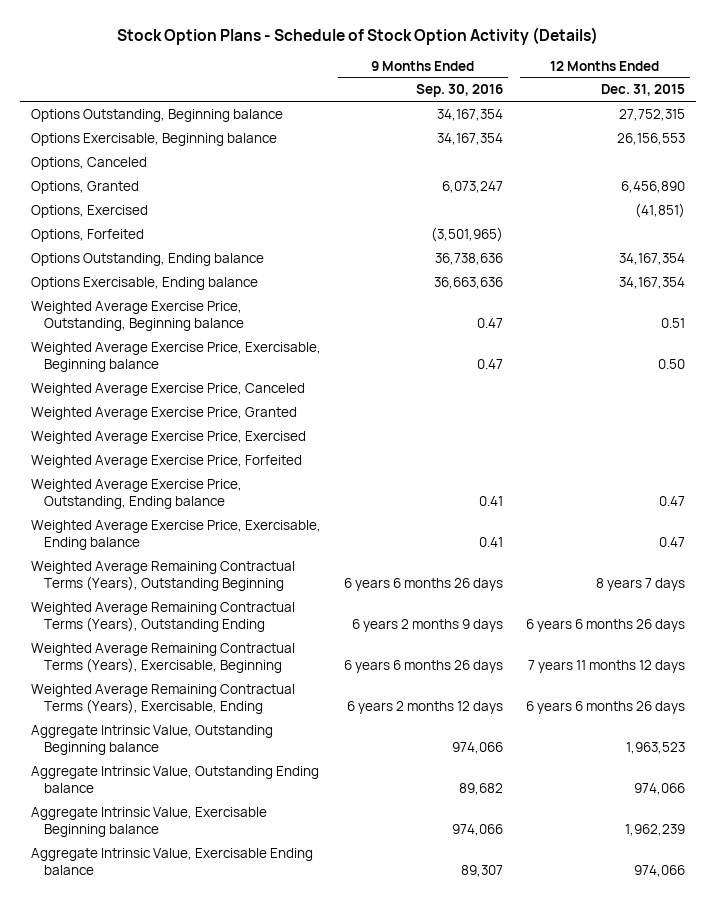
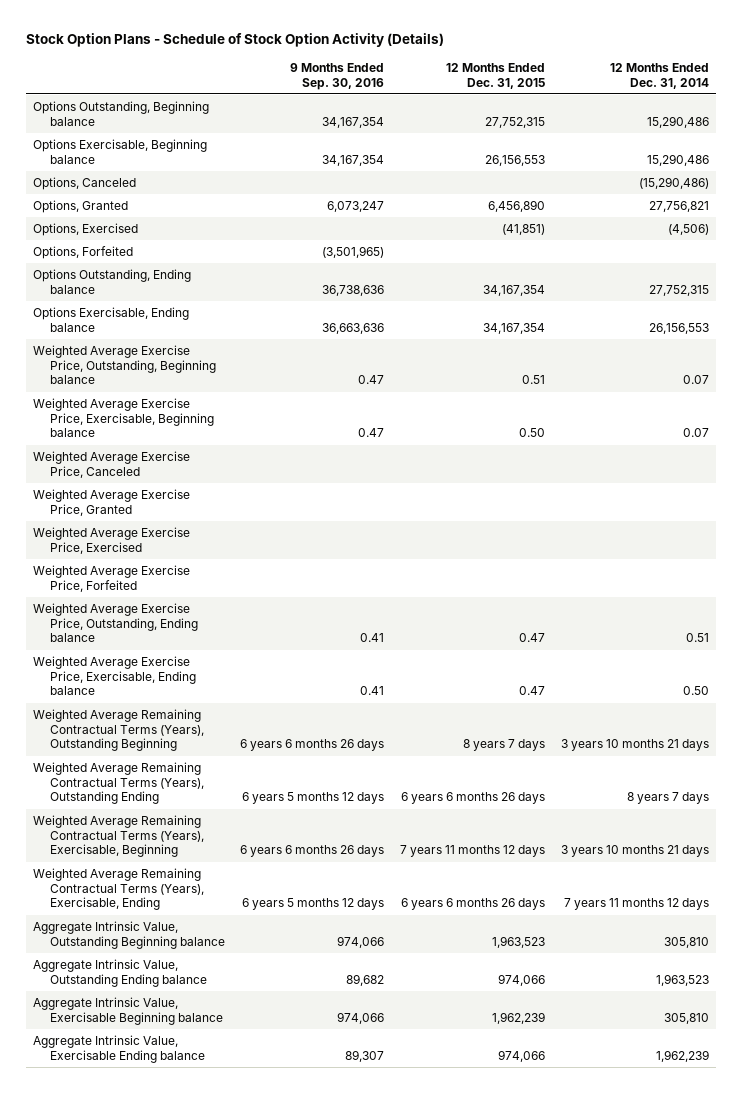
none -> [609,62,709,89] 12 Months Ended Dec. 31, 2014
[351,619,503,633] 6 years 2 months 9 days -> [242,792,385,805] 6 years 5 months 12 days
[346,701,503,715] 6 years 2 months 12 days -> [242,898,385,911] 6 years 5 months 12 days

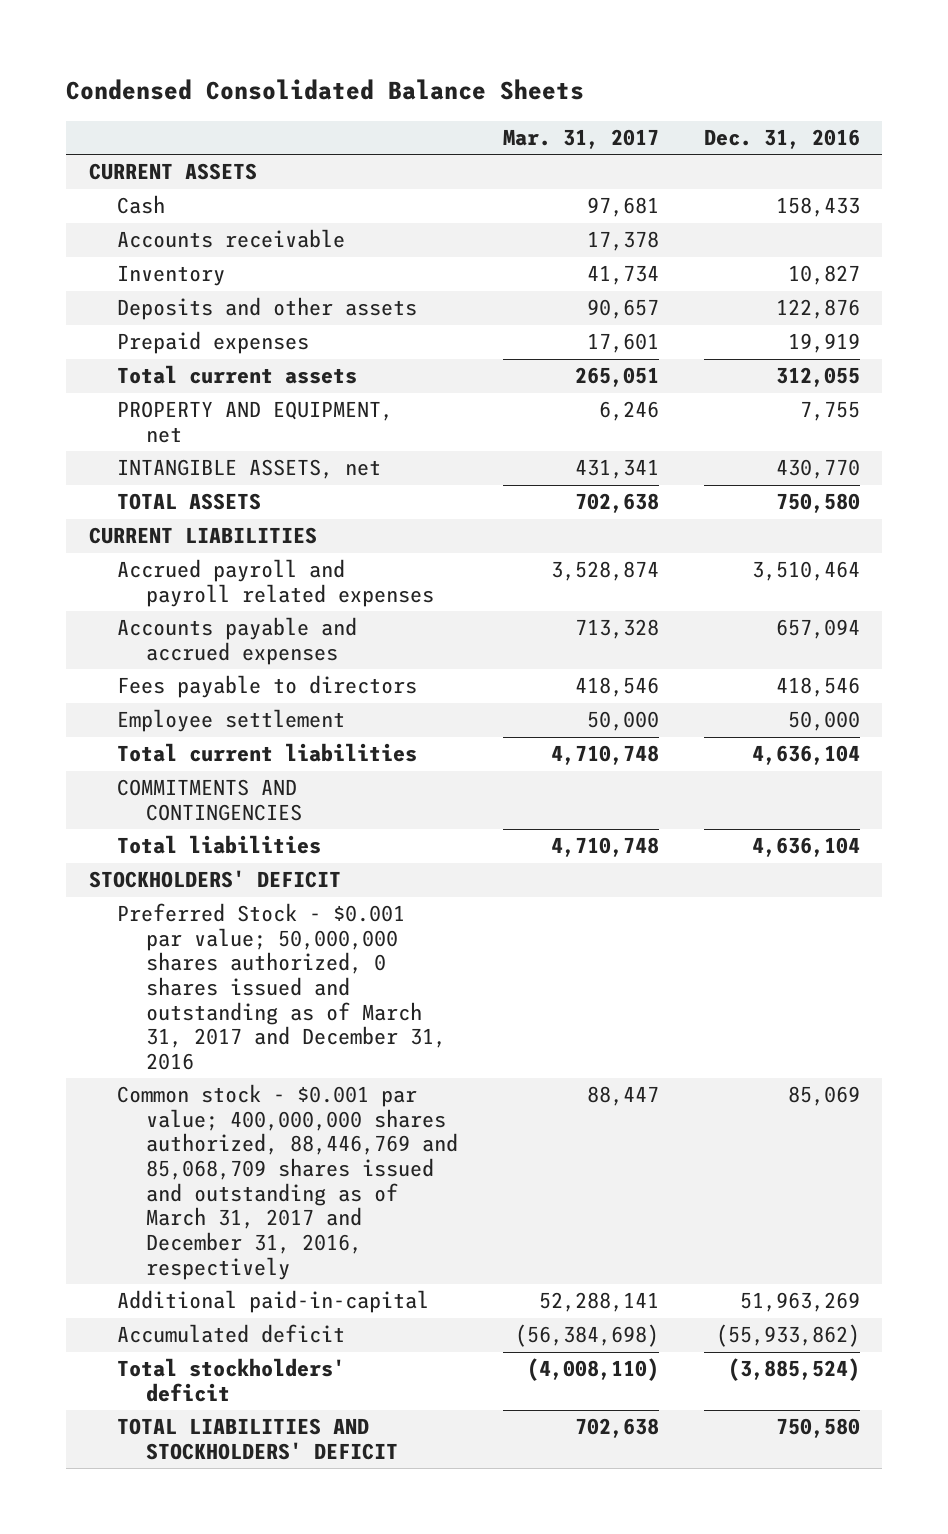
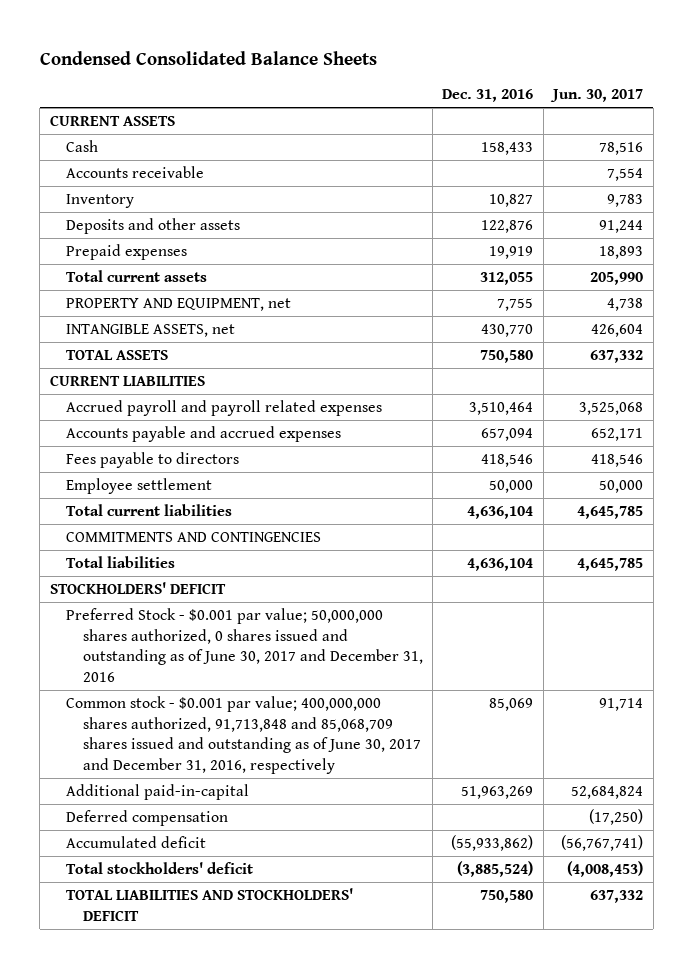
[502,128,659,149] Mar. 31, 2017 -> none
none -> [550,89,644,103] Jun. 30, 2017
[117,903,446,1070] Preferred Stock - $0.001 par value; 50,000,000 shares authorized, 0 shares issued and outstanding as of March 31, 2017 and December 31, 2016 -> [66,608,423,682] Preferred Stock - $0.001 par value; 50,000,000 shares authorized, 0 shares issued and outstanding as of June 30, 2017 and December 31, 2016
[117,1084,458,1280] Common stock - $0.001 par value; 400,000,000 shares authorized, 88,446,769 and 85,068,709 shares issued and outstanding as of March 31, 2017 and December 31, 2016, respectively -> [66,696,421,774] Common stock - $0.001 par value; 400,000,000 shares authorized, 91,713,848 and 85,068,709 shares issued and outstanding as of June 30, 2017 and December 31, 2016, respectively
none -> [66,810,229,827] Deferred compensation

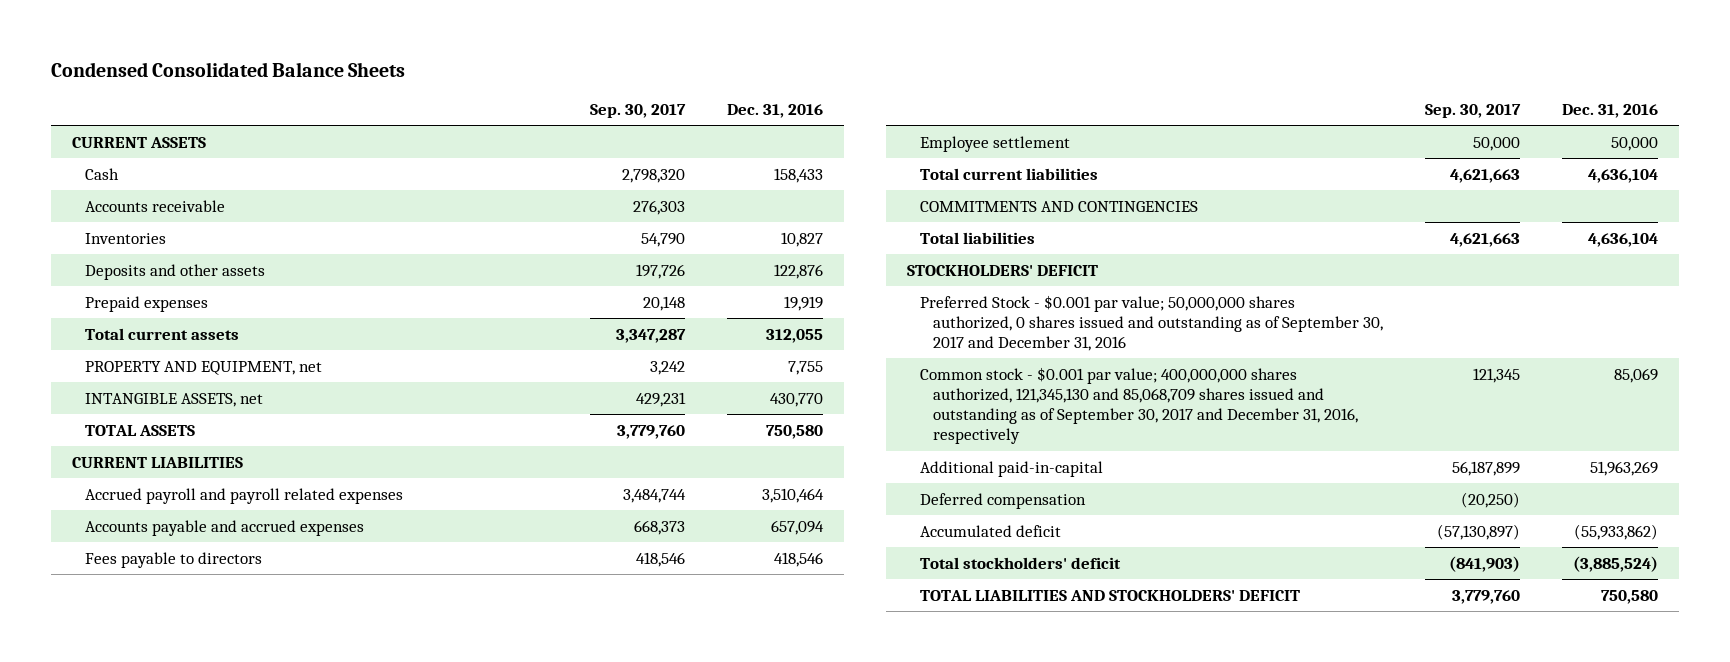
[550,89,644,103] Jun. 30, 2017 -> none
none -> [590,103,687,118] Sep. 30, 2017
[66,194,135,209] Inventory -> [84,232,166,244] Inventories
[66,608,423,682] Preferred Stock - $0.001 par value; 50,000,000 shares authorized, 0 shares issued and outstanding as of June 30, 2017 and December 31, 2016 -> [920,294,1384,352] Preferred Stock - $0.001 par value; 50,000,000 shares authorized, 0 shares issued and outstanding as of September 30, 2017 and December 31, 2016
[66,696,421,774] Common stock - $0.001 par value; 400,000,000 shares authorized, 91,713,848 and 85,068,709 shares issued and outstanding as of June 30, 2017 and December 31, 2016, respectively -> [920,366,1359,445] Common stock - $0.001 par value; 400,000,000 shares authorized, 121,345,130 and 85,068,709 shares issued and outstanding as of September 30, 2017 and December 31, 2016, respectively

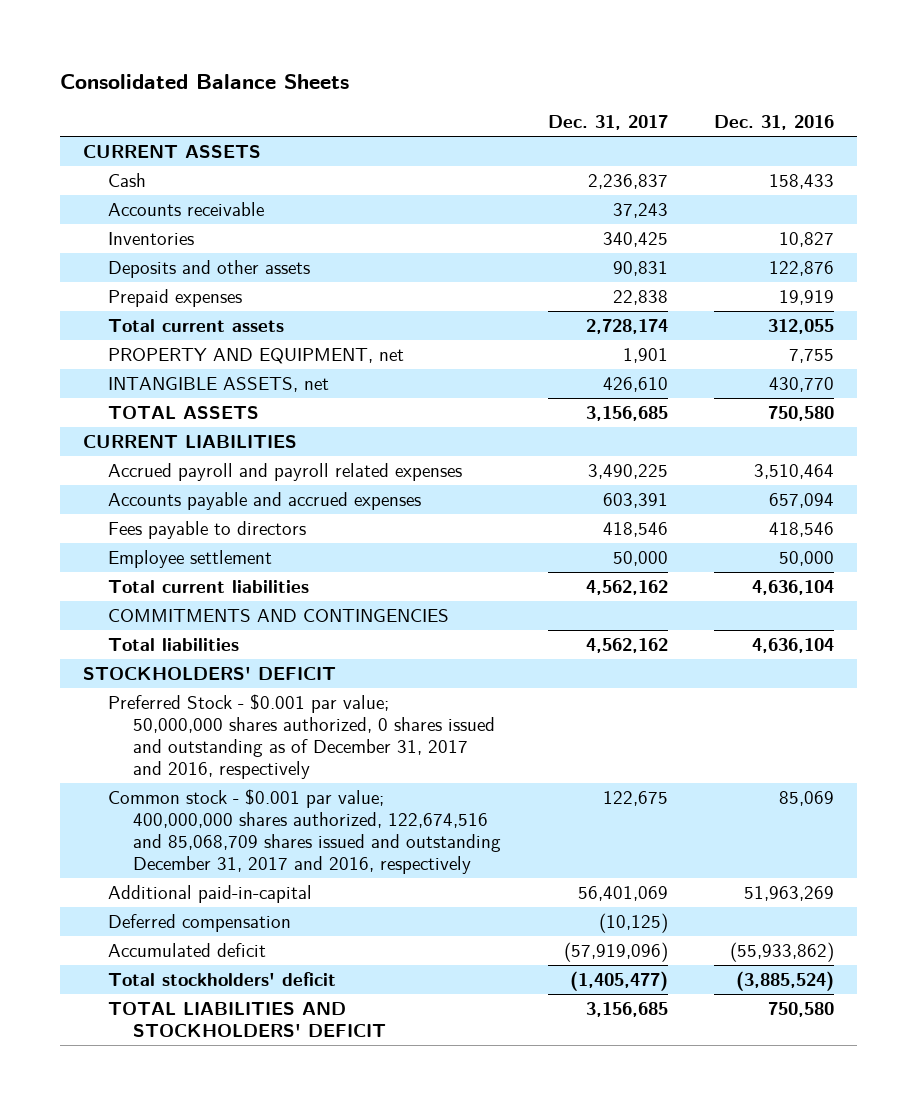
[50,61,405,77] Condensed Consolidated Balance Sheets -> [60,74,350,90] Consolidated Balance Sheets
[590,103,687,118] Sep. 30, 2017 -> none
none -> [547,115,668,131] Dec. 31, 2017
[920,294,1384,352] Preferred Stock - $0.001 par value; 50,000,000 shares authorized, 0 shares issued and outstanding as of September 30, 2017 and December 31, 2016 -> [108,693,496,780] Preferred Stock - $0.001 par value; 50,000,000 shares authorized, 0 shares issued and outstanding as of December 31, 2017 and 2016, respectively
[920,366,1359,445] Common stock - $0.001 par value; 400,000,000 shares authorized, 121,345,130 and 85,068,709 shares issued and outstanding as of September 30, 2017 and December 31, 2016, respectively -> [108,788,502,875] Common stock - $0.001 par value; 400,000,000 shares authorized, 122,674,516 and 85,068,709 shares issued and outstanding December 31, 2017 and 2016, respectively

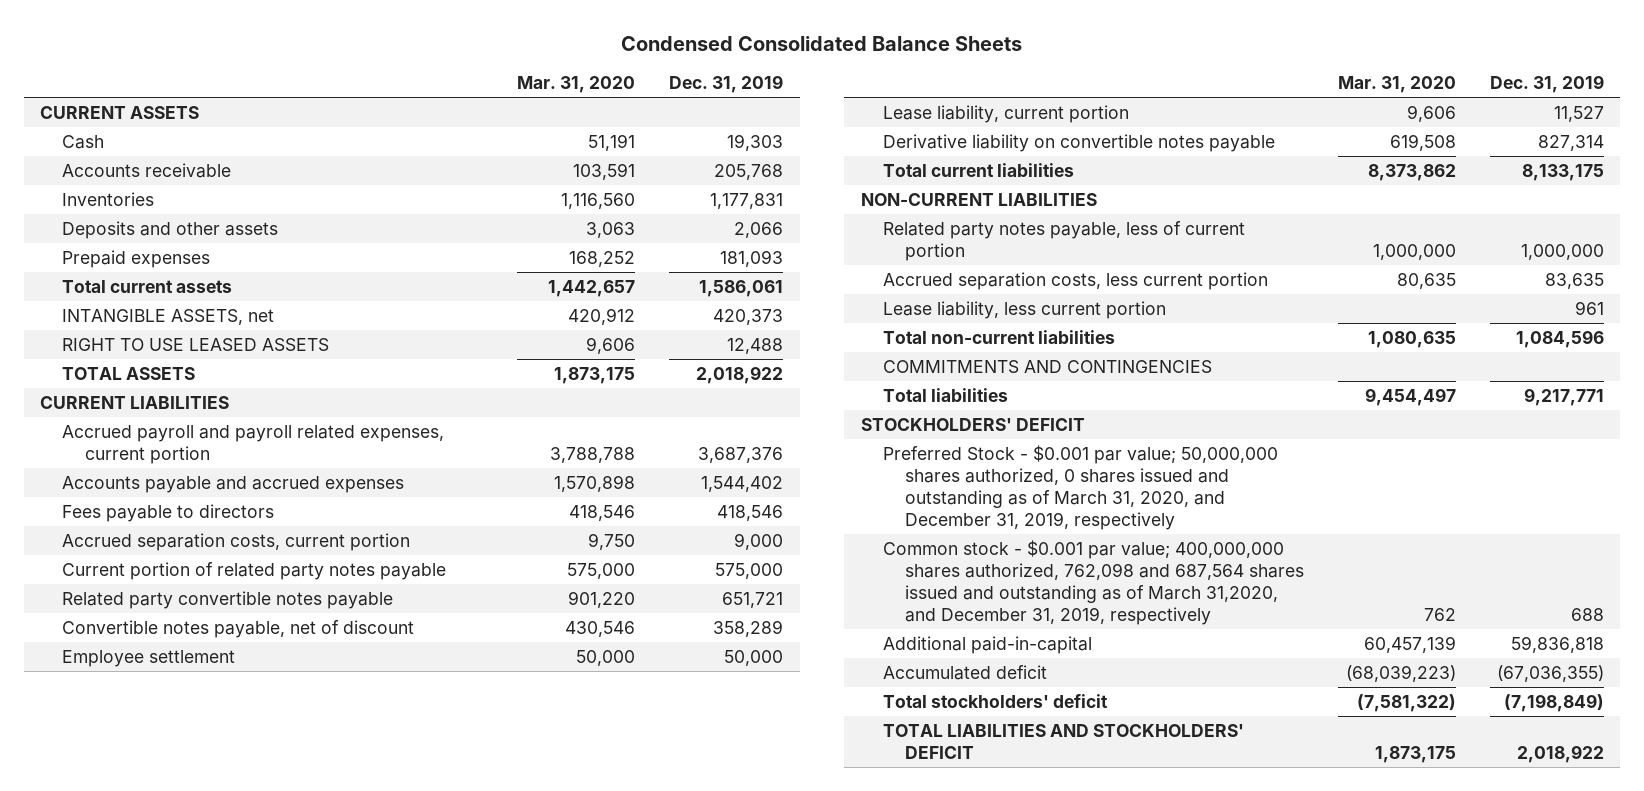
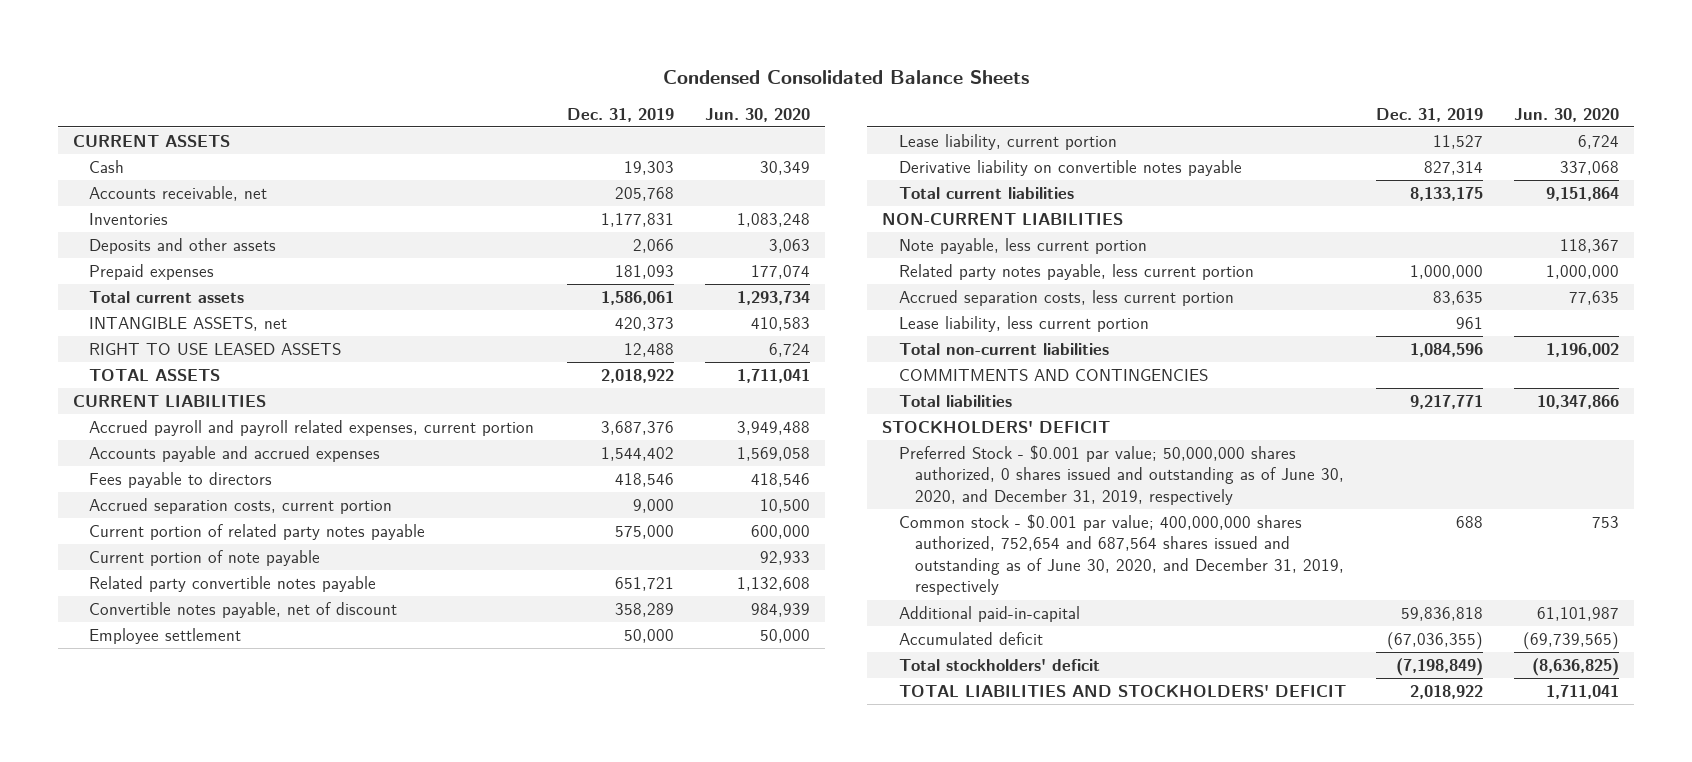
[517,76,636,94] Mar. 31, 2020 -> none
none -> [704,107,810,122] Jun. 30, 2020
[62,162,232,178] Accounts receivable -> [89,185,268,201] Accounts receivable, net
none -> [89,549,321,566] Current portion of note payable
none -> [898,237,1147,254] Note payable, less current portion
[882,220,1245,261] Related party notes payable, less of current portion -> [898,263,1254,280] Related party notes payable, less current portion
[882,444,1278,530] Preferred Stock - $0.001 par value; 50,000,000 shares authorized, 0 shares issued and outstanding as of March 31, 2020, and December 31, 2019, respectively -> [898,444,1344,505] Preferred Stock - $0.001 par value; 50,000,000 shares authorized, 0 shares issued and outstanding as of June 30, 2020, and December 31, 2019, respectively
[882,539,1304,625] Common stock - $0.001 par value; 400,000,000 shares authorized, 762,098 and 687,564 shares issued and outstanding as of March 31,2020, and December 31, 2019, respectively -> [898,513,1344,596] Common stock - $0.001 par value; 400,000,000 shares authorized, 752,654 and 687,564 shares issued and outstanding as of June 30, 2020, and December 31, 2019, respectively

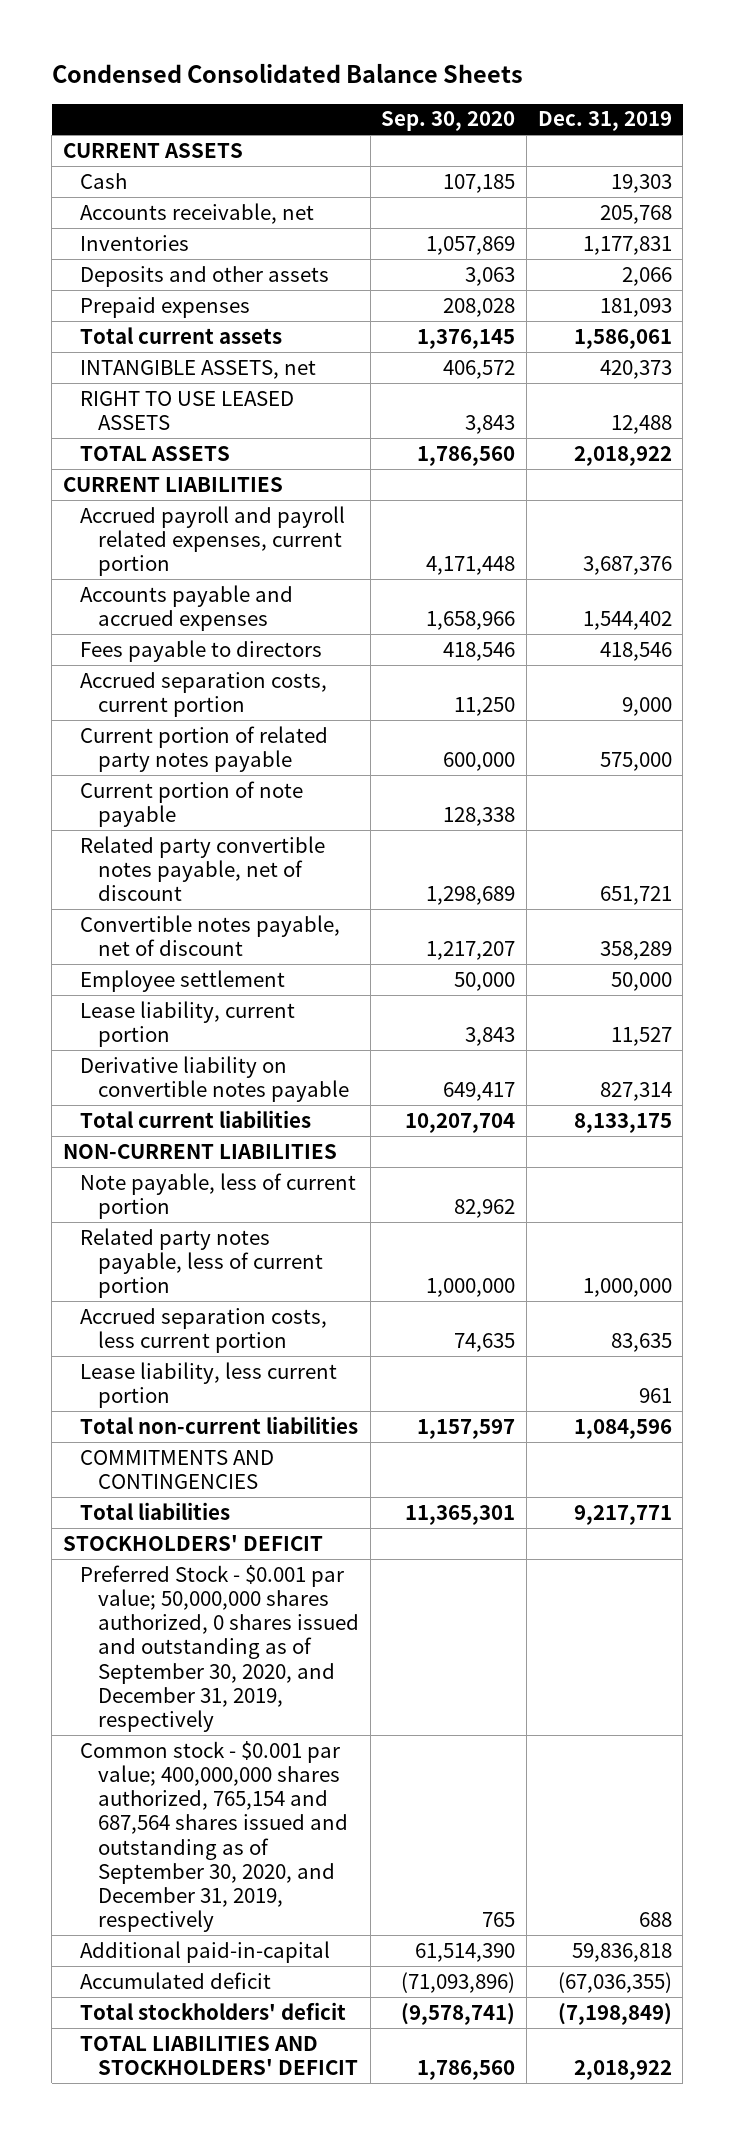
[704,107,810,122] Jun. 30, 2020 -> none
none -> [381,111,516,132] Sep. 30, 2020
[89,575,377,592] Related party convertible notes payable -> [80,835,326,902] Related party convertible notes payable, net of discount
[898,237,1147,254] Note payable, less current portion -> [80,1172,357,1219] Note payable, less of current portion
[898,263,1254,280] Related party notes payable, less current portion -> [80,1227,324,1299] Related party notes payable, less of current portion
[898,444,1344,505] Preferred Stock - $0.001 par value; 50,000,000 shares authorized, 0 shares issued and outstanding as of June 30, 2020, and December 31, 2019, respectively -> [80,1564,360,1732] Preferred Stock - $0.001 par value; 50,000,000 shares authorized, 0 shares issued and outstanding as of September 30, 2020, and December 31, 2019, respectively
[898,513,1344,596] Common stock - $0.001 par value; 400,000,000 shares authorized, 752,654 and 687,564 shares issued and outstanding as of June 30, 2020, and December 31, 2019, respectively -> [80,1740,349,1933] Common stock - $0.001 par value; 400,000,000 shares authorized, 765,154 and 687,564 shares issued and outstanding as of September 30, 2020, and December 31, 2019, respectively

